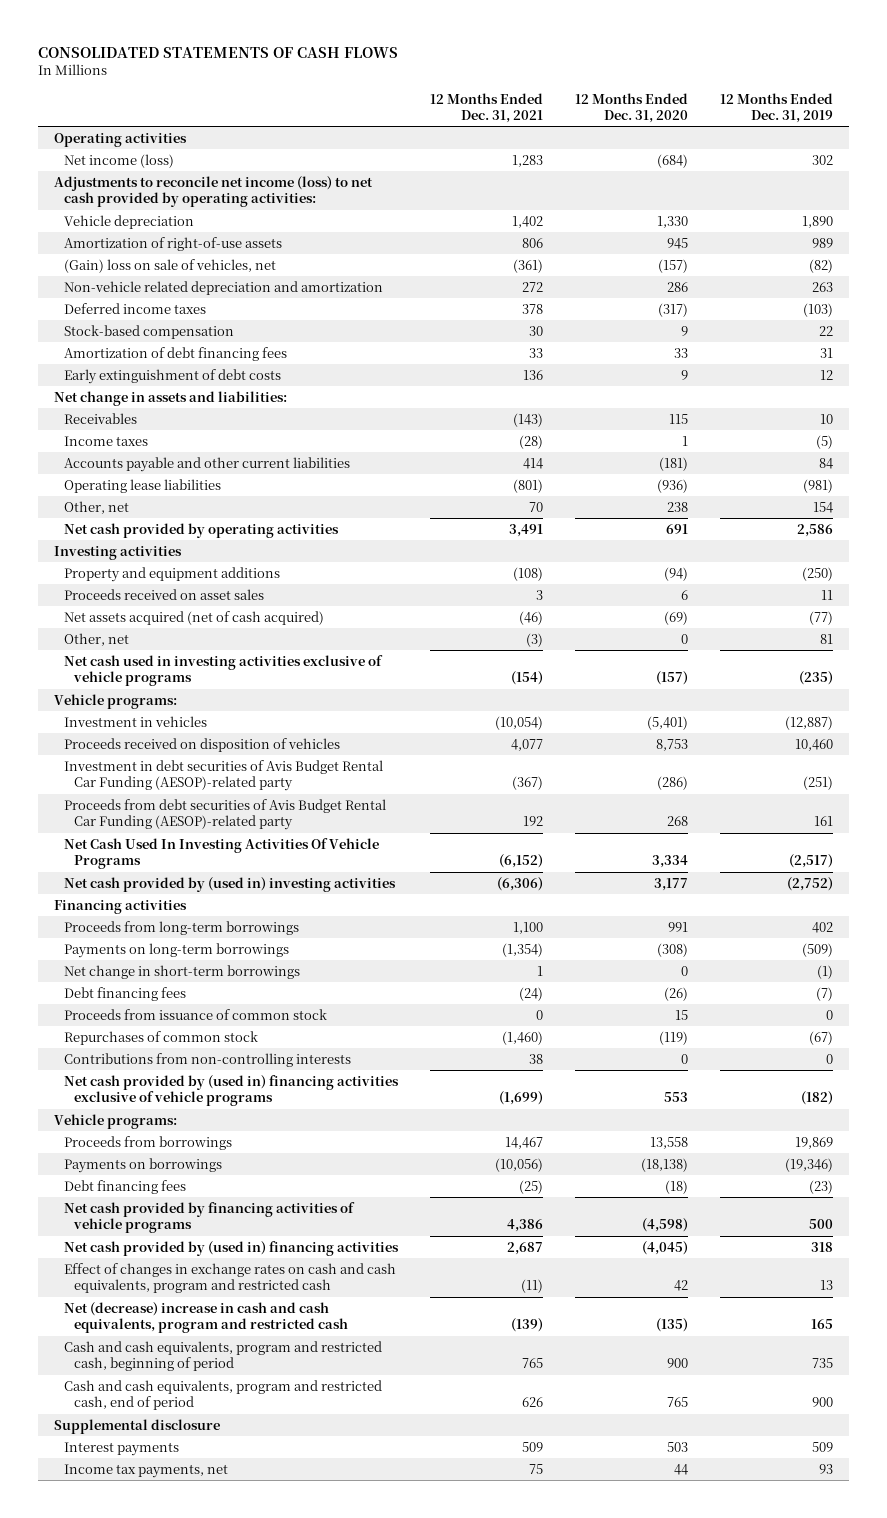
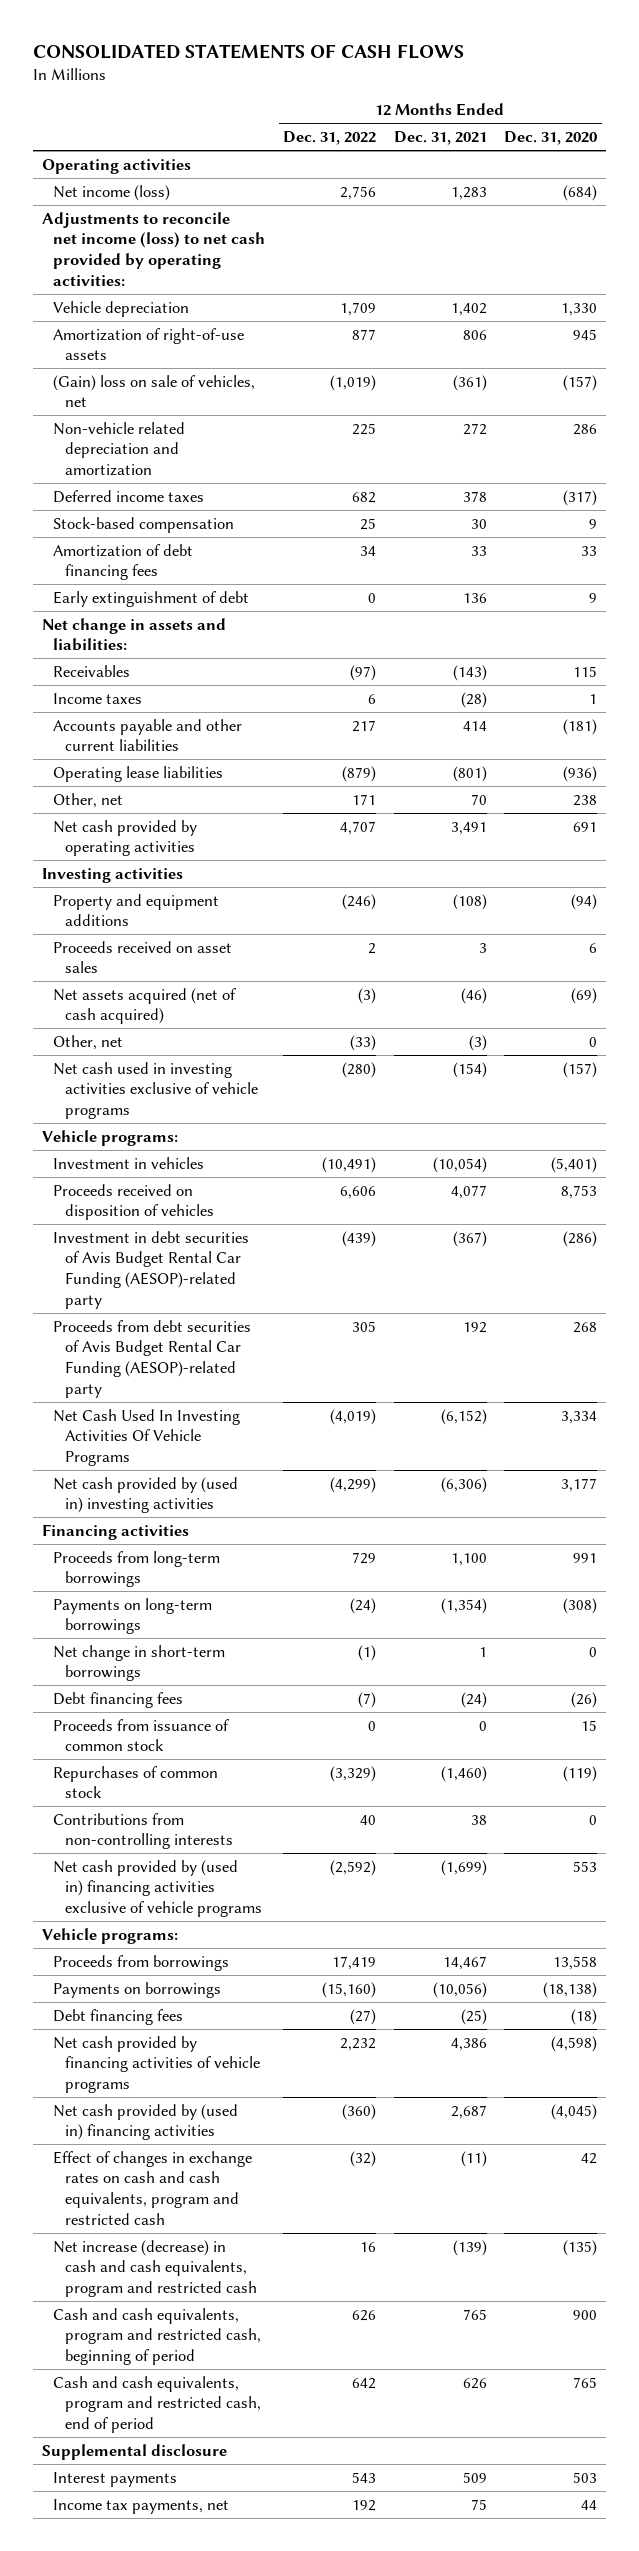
[720,92,834,123] 12 Months Ended Dec. 31, 2019 -> none
none -> [283,131,377,146] Dec. 31, 2022
[64,368,282,384] Early extinguishment of debt costs -> [53,590,250,607] Early extinguishment of debt
[64,1301,349,1334] Net (decrease) increase in cash and cash equivalents, program and restricted cash -> [53,2239,258,2298] Net increase (decrease) in cash and cash equivalents, program and restricted cash

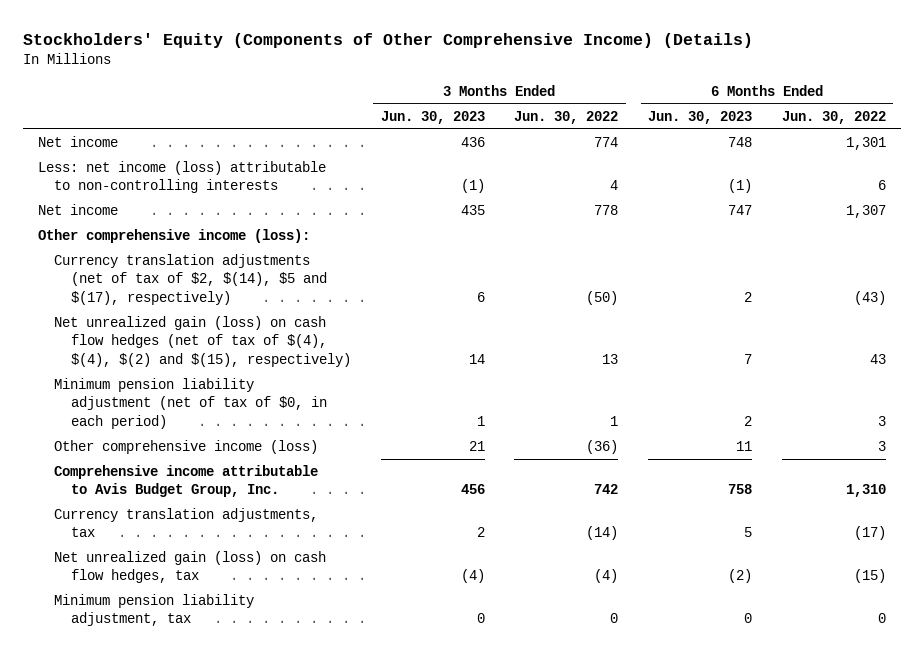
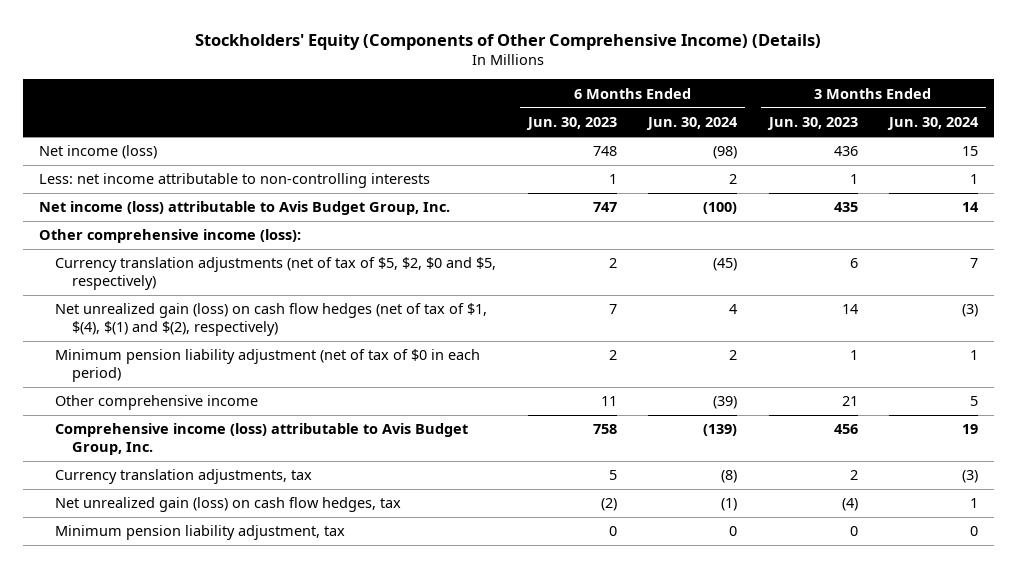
[514,110,619,124] Jun. 30, 2022 -> none
[781,110,886,124] Jun. 30, 2022 -> none
none -> [646,117,739,131] Jun. 30, 2024
none -> [886,117,979,131] Jun. 30, 2024
[37,136,118,148] Net income -> [38,145,157,160] Net income (loss)
[37,161,326,194] Less: net income (loss) attributable to non-controlling interests -> [38,173,430,189] Less: net income attributable to non-controlling interests
[460,179,485,194] (1) -> [849,174,858,185] 1
[728,179,753,194] (1) -> [608,174,617,185] 1
[37,204,118,216] Net income -> [38,201,450,216] Net income (loss) attributable to Avis Budget Group, Inc.
[54,254,327,305] Currency translation adjustments (net of tax of $2, $(14), $5 and $(17), respectively) -> [55,257,497,291] Currency translation adjustments (net of tax of $5, $2, $0 and $5, respectively)
[54,316,351,367] Net unrealized gain (loss) on cash flow hedges (net of tax of $(4), $(4), $(2) and $(15), respectively) -> [55,303,488,337] Net unrealized gain (loss) on cash flow hedges (net of tax of $1, $(4), $(1) and $(2), respectively)
[54,378,327,429] Minimum pension liability adjustment (net of tax of $0, in each period) -> [55,349,481,383] Minimum pension liability adjustment (net of tax of $0 in each period)
[54,440,319,455] Other comprehensive income (loss) -> [55,395,259,411] Other comprehensive income
[54,465,319,498] Comprehensive income attributable to Avis Budget Group, Inc. -> [55,423,469,456] Comprehensive income (loss) attributable to Avis Budget Group, Inc.

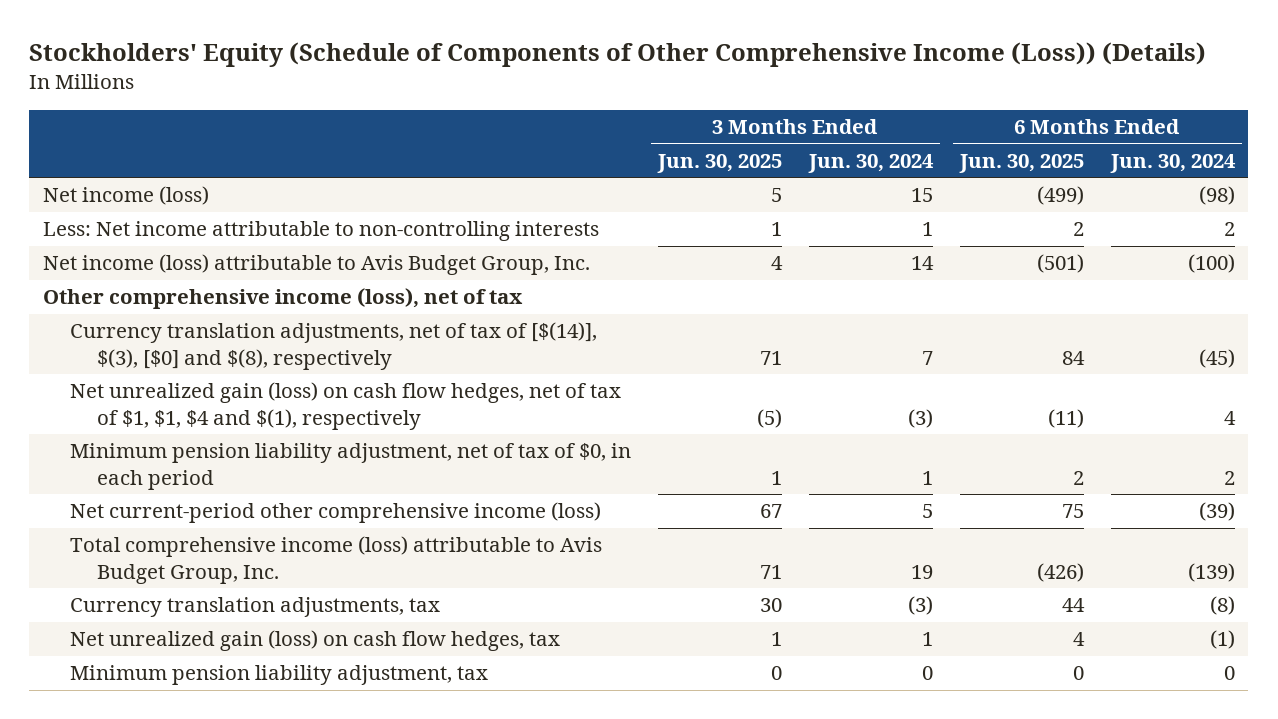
[195,33,822,50] Stockholders' Equity (Components of Other Comprehensive Income) (Details) -> [29,42,1207,68] Stockholders' Equity (Schedule of Components of Other Comprehensive Income (Loss)) (Details)
[525,117,617,131] Jun. 30, 2023 -> none
[766,117,858,131] Jun. 30, 2023 -> none
none -> [656,154,782,174] Jun. 30, 2025
none -> [958,154,1084,174] Jun. 30, 2025
[38,173,430,189] Less: net income attributable to non-controlling interests -> [42,221,599,242] Less: Net income attributable to non-controlling interests
[38,229,301,244] Other comprehensive income (loss): -> [42,288,523,310] Other comprehensive income (loss), net of tax
[55,257,497,291] Currency translation adjustments (net of tax of $5, $2, $0 and $5, respectively) -> [69,322,597,371] Currency translation adjustments, net of tax of [$(14)], $(3), [$0] and $(8), respectively
[55,303,488,337] Net unrealized gain (loss) on cash flow hedges (net of tax of $1, $(4), $(1) and $(2), respectively) -> [69,382,621,431] Net unrealized gain (loss) on cash flow hedges, net of tax of $1, $1, $4 and $(1), respectively
[55,349,481,383] Minimum pension liability adjustment (net of tax of $0 in each period) -> [69,443,631,491] Minimum pension liability adjustment, net of tax of $0, in each period
[55,395,259,411] Other comprehensive income -> [69,502,601,524] Net current-period other comprehensive income (loss)
[55,423,469,456] Comprehensive income (loss) attributable to Avis Budget Group, Inc. -> [69,536,602,585] Total comprehensive income (loss) attributable to Avis Budget Group, Inc.

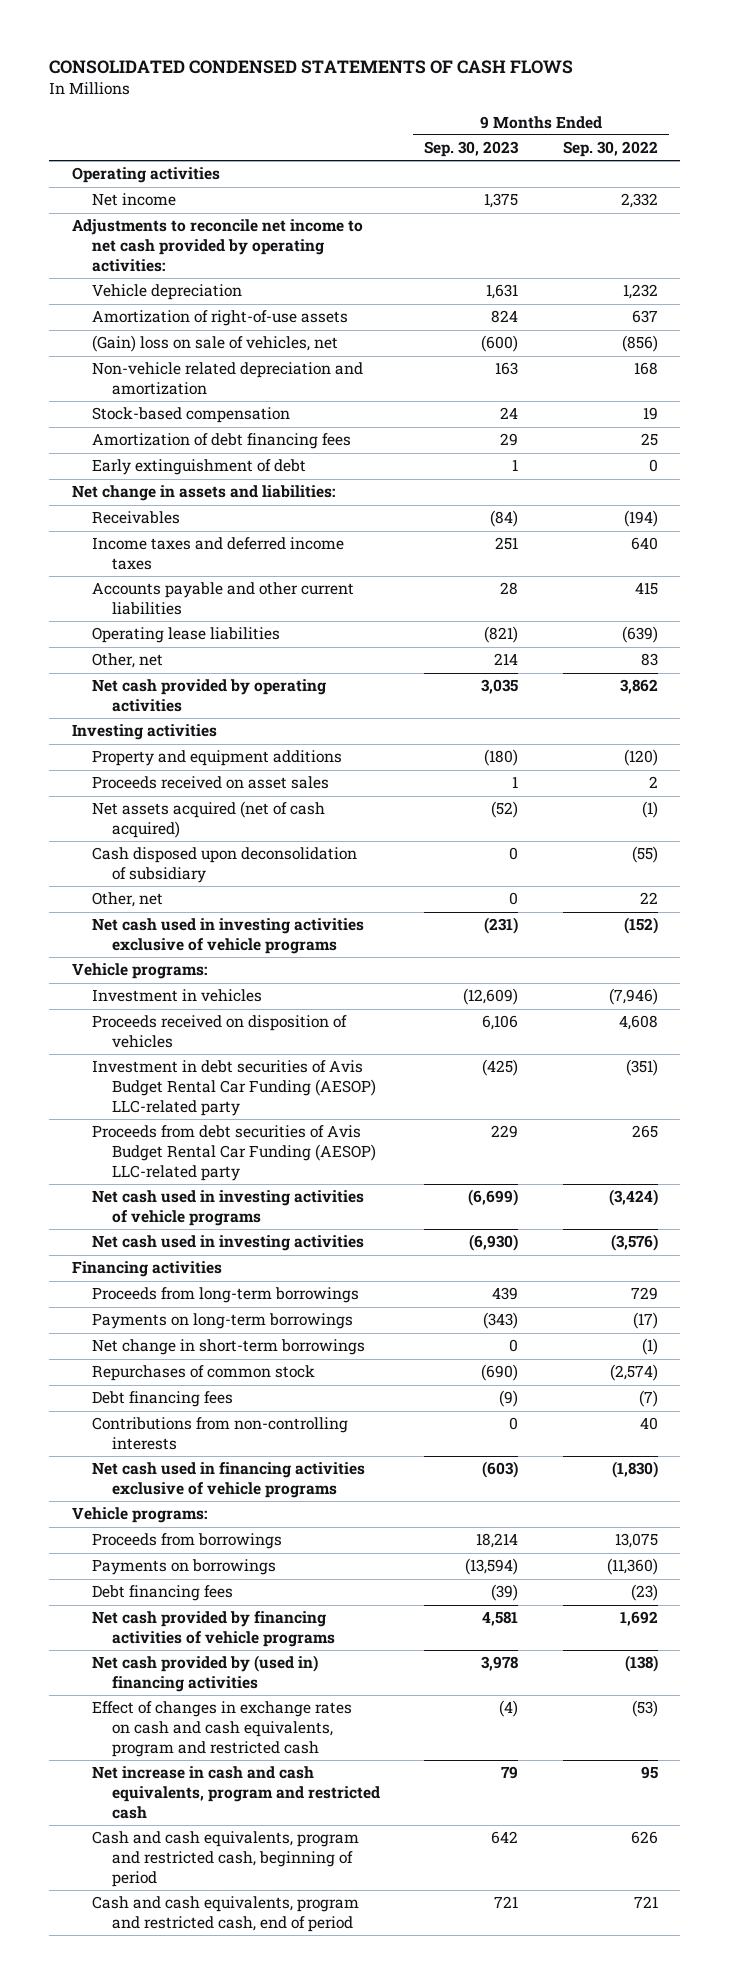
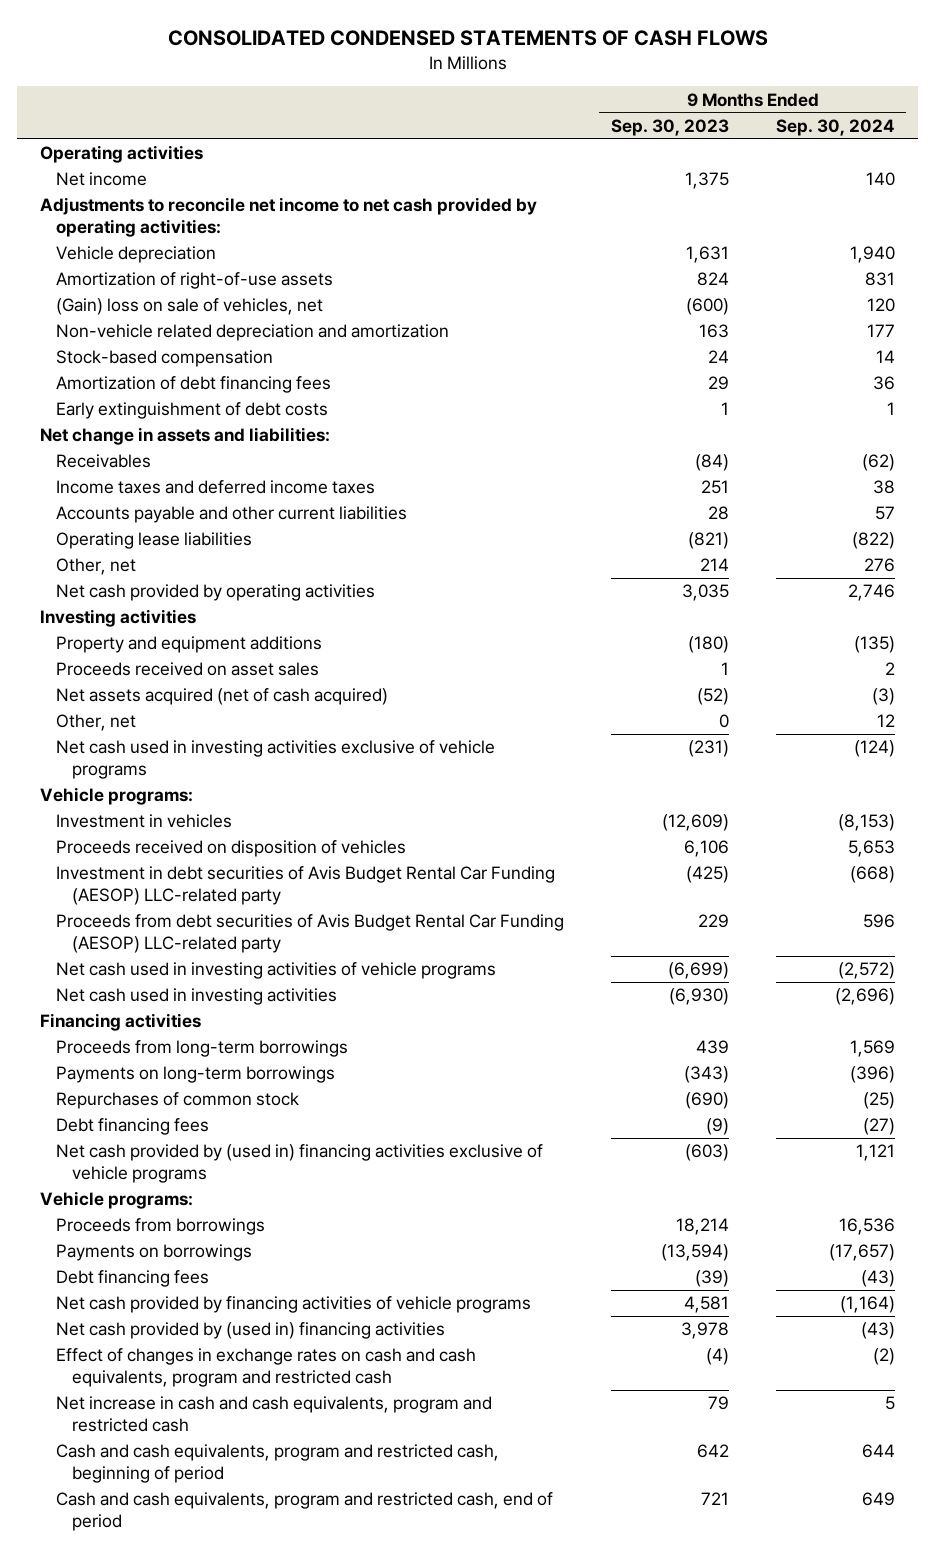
[562,141,658,158] Sep. 30, 2022 -> none
none -> [775,119,895,137] Sep. 30, 2024
[91,459,306,476] Early extinguishment of debt -> [56,402,329,420] Early extinguishment of debt costs
[91,847,357,883] Cash disposed upon deconsolidation of subsidiary -> none
[91,1339,365,1356] Net change in short-term borrowings -> none
[91,1417,348,1450] Contributions from non-controlling interests -> none
[91,1462,365,1498] Net cash used in financing activities exclusive of vehicle programs -> [56,1144,544,1184] Net cash provided by (used in) financing activities exclusive of vehicle programs

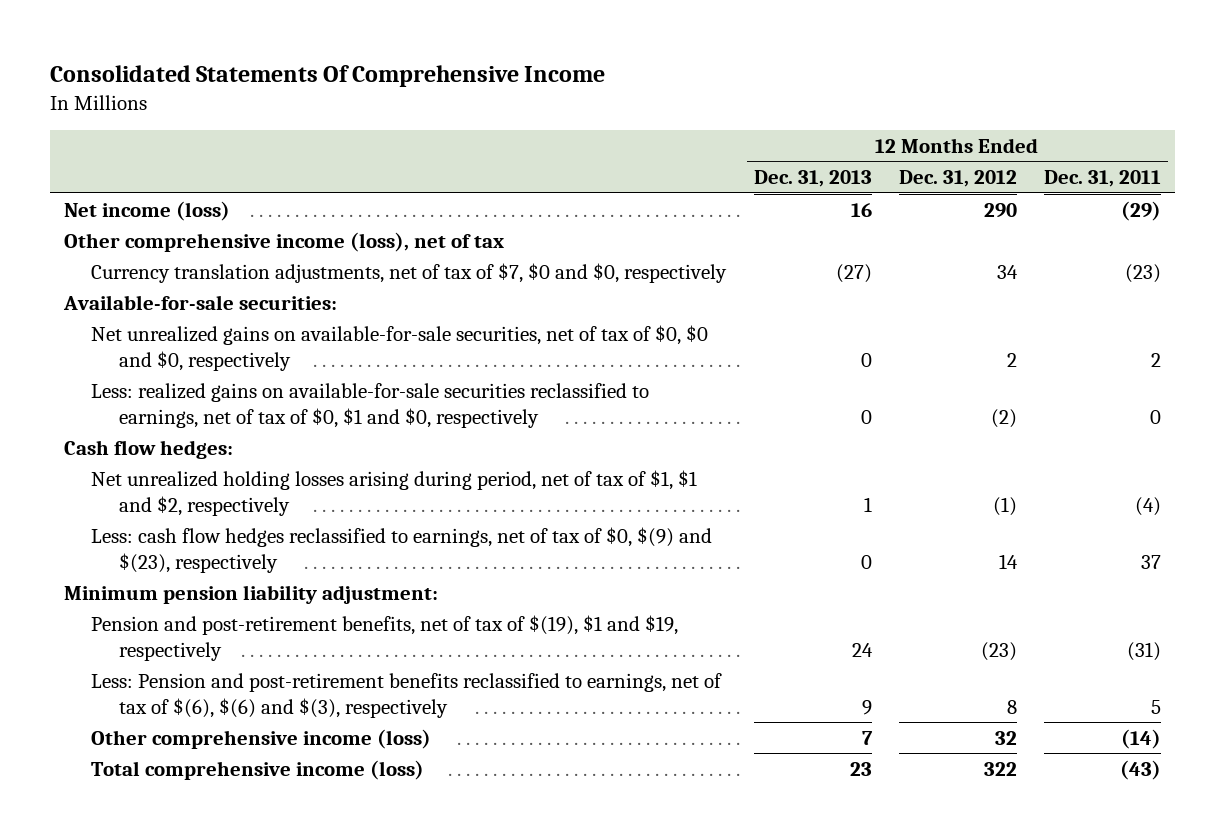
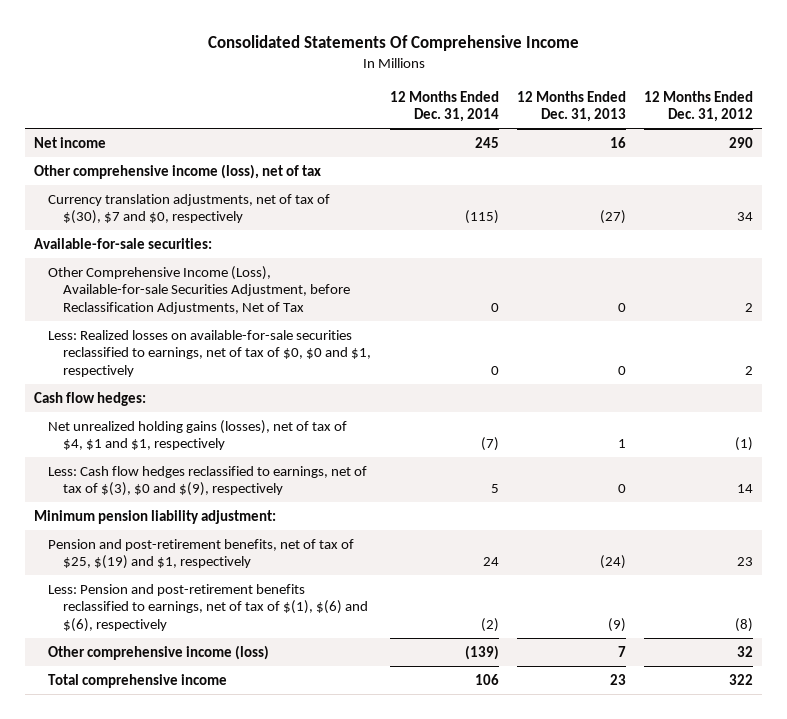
[1043,170,1161,188] Dec. 31, 2011 -> none
none -> [389,90,499,122] 12 Months Ended Dec. 31, 2014
[63,200,230,221] Net income (loss) -> [33,136,106,148] Net income
[91,262,728,283] Currency translation adjustments, net of tax of $7, $0 and $0, respectively -> [48,193,331,225] Currency translation adjustments, net of tax of $(30), $7 and $0, respectively
[91,324,709,371] Net unrealized gains on available-for-sale securities, net of tax of $0, $0 and $0, respectively -> none
none -> [48,265,351,314] Other Comprehensive Income (Loss), Available-for-sale Securities Adjustment, before Reclassification Adjustments, Net of Tax
[91,382,650,428] Less: realized gains on available-for-sale securities reclassified to earnings, net of tax of $0, $1 and $0, respectively -> [48,329,372,377] Less: Realized losses on available-for-sale securities reclassified to earnings, net of tax of $0, $0 and $1, respectively
[990,408,1017,428] (2) -> [745,365,754,375] 2
[91,469,698,516] Net unrealized holding losses arising during period, net of tax of $1, $1 and $2, respectively -> [48,419,348,451] Net unrealized holding gains (losses), net of tax of $4, $1 and $1, respectively
[91,526,713,573] Less: cash flow hedges reclassified to earnings, net of tax of $0, $(9) and $(23), respectively -> [48,465,368,497] Less: Cash flow hedges reclassified to earnings, net of tax of $(3), $0 and $(9), respectively
[91,614,679,661] Pension and post-retirement benefits, net of tax of $(19), $1 and $19, respectively -> [48,538,355,570] Pension and post-retirement benefits, net of tax of $25, $(19) and $1, respectively
[851,642,873,657] 24 -> [599,555,626,570] (24)
[980,641,1017,661] (23) -> [737,557,754,567] 23
[91,672,723,718] Less: Pension and post-retirement benefits reclassified to earnings, net of tax of $(6), $(6) and $(3), respectively -> [48,583,369,632] Less: Pension and post-retirement benefits reclassified to earnings, net of tax of $(1), $(6) and $(6), respectively
[861,699,872,715] 9 -> [607,617,626,632] (9)
[1006,699,1017,714] 8 -> [735,617,754,632] (8)
[91,759,425,780] Total comprehensive income (loss) -> [48,673,228,688] Total comprehensive income

